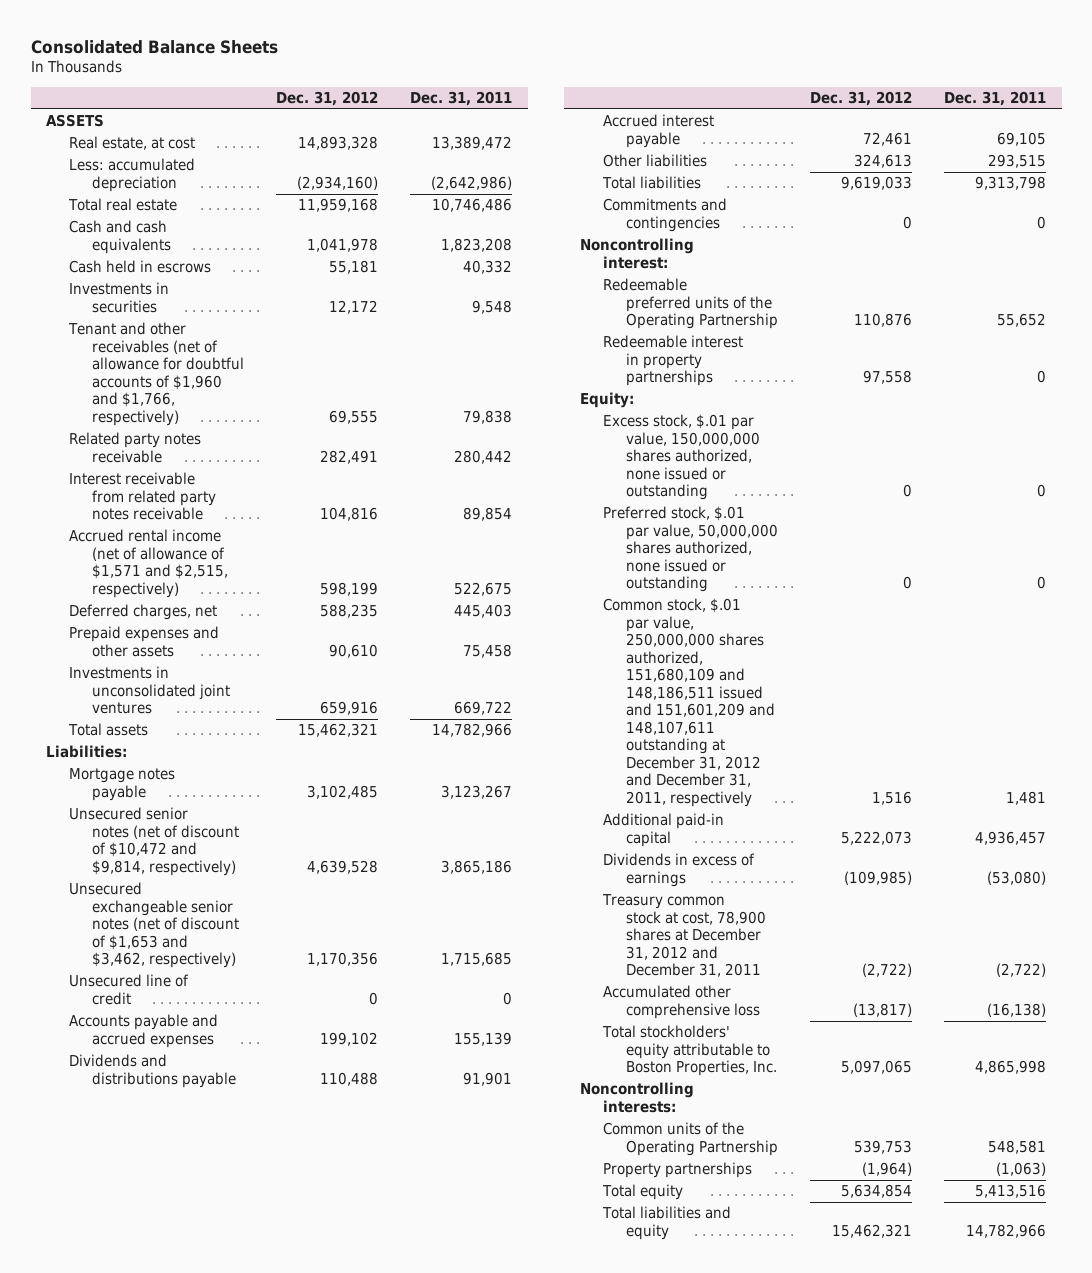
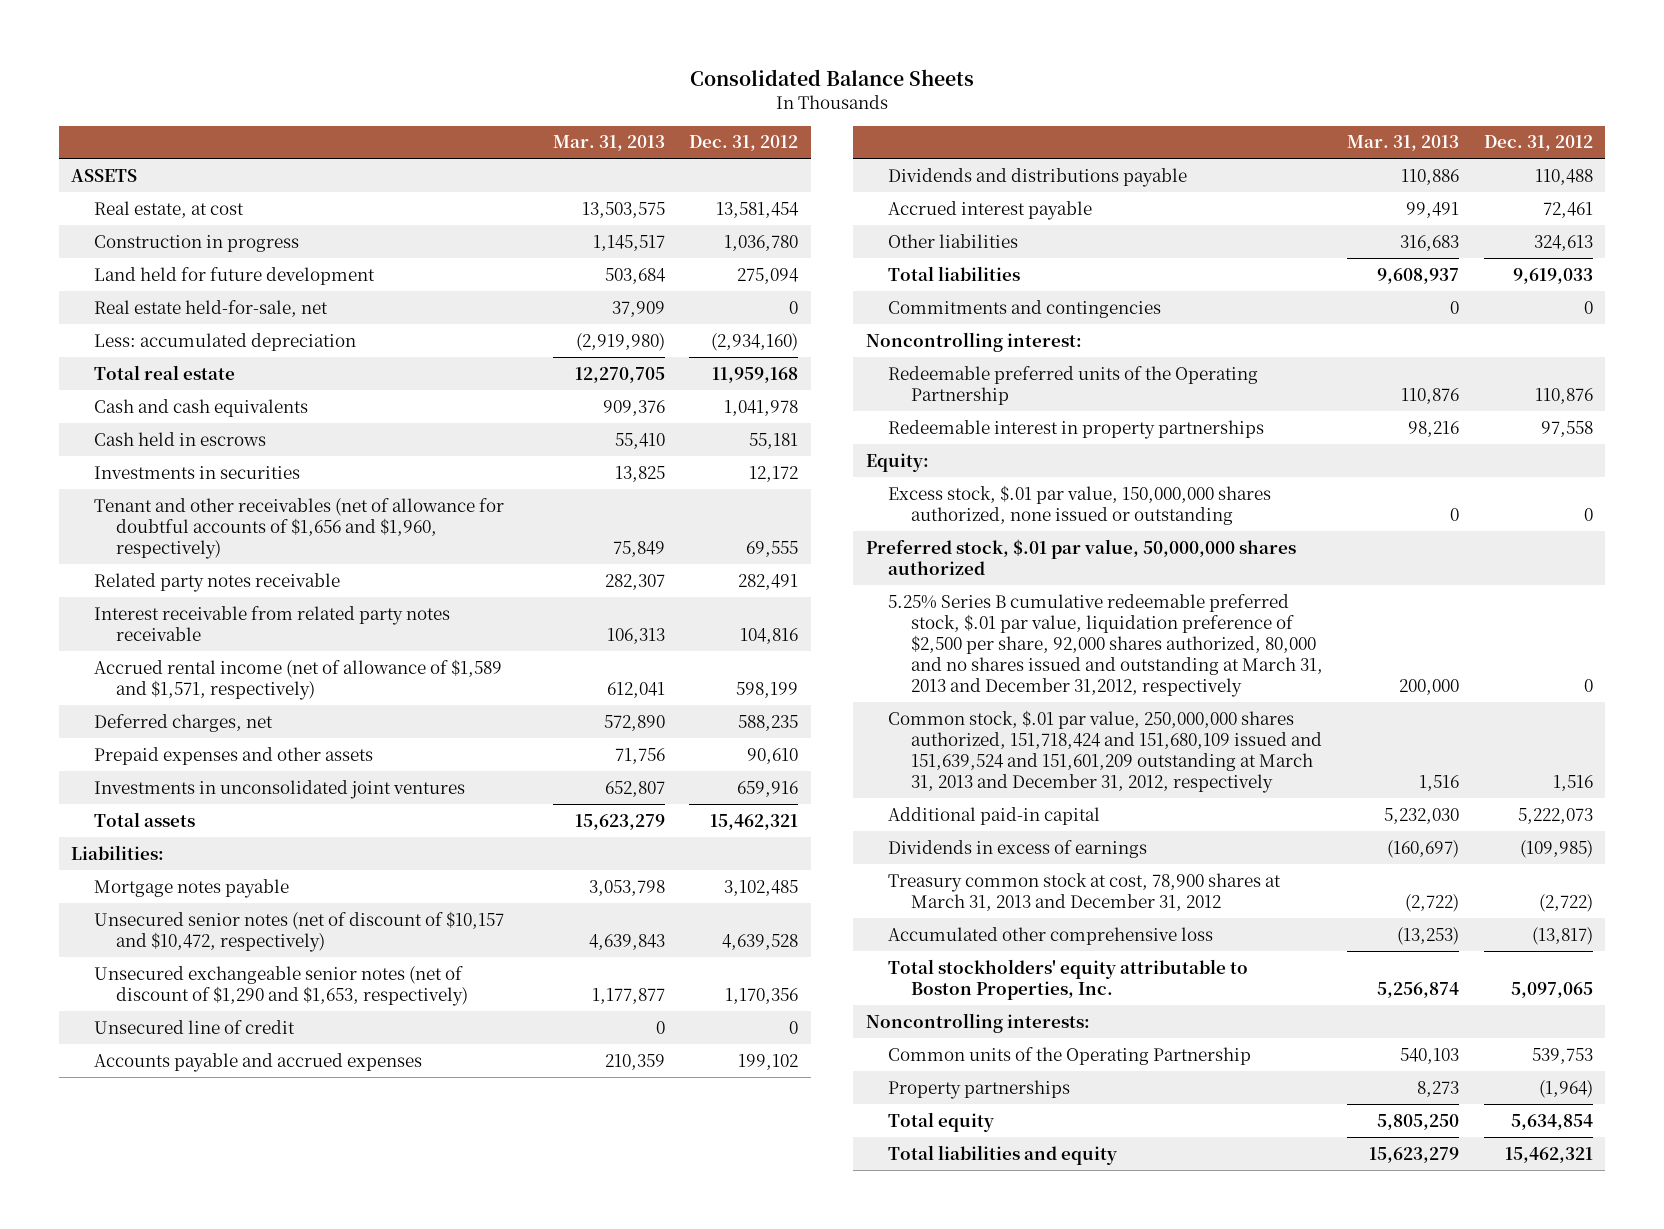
[410,91,513,107] Dec. 31, 2011 -> none
none -> [552,135,665,152] Mar. 31, 2013
[298,136,379,151] 14,893,328 -> [716,201,800,218] 13,581,454
none -> [93,234,299,252] Construction in progress
none -> [93,266,375,285] Land held for future development
none -> [93,299,328,317] Real estate held-for-sale, net
[68,322,245,426] Tenant and other receivables (net of allowance for doubtful accounts of $1,960 and $1,766, respectively) -> [93,497,504,559] Tenant and other receivables (net of allowance for doubtful accounts of $1,656 and $1,960, respectively)
[69,529,229,598] Accrued rental income (net of allowance of $1,571 and $2,515, respectively) -> [93,658,502,700] Accrued rental income (net of allowance of $1,589 and $1,571, respectively)
[69,807,240,876] Unsecured senior notes (net of discount of $10,472 and $9,814, respectively) -> [93,910,504,952] Unsecured senior notes (net of discount of $10,157 and $10,472, respectively)
[69,882,240,969] Unsecured exchangeable senior notes (net of discount of $1,653 and $3,462, respectively) -> [93,965,469,1006] Unsecured exchangeable senior notes (net of discount of $1,290 and $1,653, respectively)
none -> [865,538,1296,575] Preferred stock, $.01 par value, 50,000,000 shares authorized
[603,506,778,593] Preferred stock, $.01 par value, 50,000,000 shares authorized, none issued or outstanding -> [888,593,1323,697] 5.25% Series B cumulative redeemable preferred stock, $.01 par value, liquidation preference of $2,500 per share, 92,000 shares authorized, 80,000 and no shares issued and outstanding at March 31, 2013 and December 31,2012, respectively
[603,598,775,807] Common stock, $.01 par value, 250,000,000 shares authorized, 151,680,109 and 148,186,511 issued and 151,601,209 and 148,107,611 outstanding at December 31, 2012 and December 31, 2011, respectively -> [888,709,1322,793] Common stock, $.01 par value, 250,000,000 shares authorized, 151,718,424 and 151,680,109 issued and 151,639,524 and 151,601,209 outstanding at March 31, 2013 and December 31, 2012, respectively
[602,894,766,978] Treasury common stock at cost, 78,900 shares at December 31, 2012 and December 31, 2011 -> [888,872,1282,911] Treasury common stock at cost, 78,900 shares at March 31, 2013 and December 31, 2012

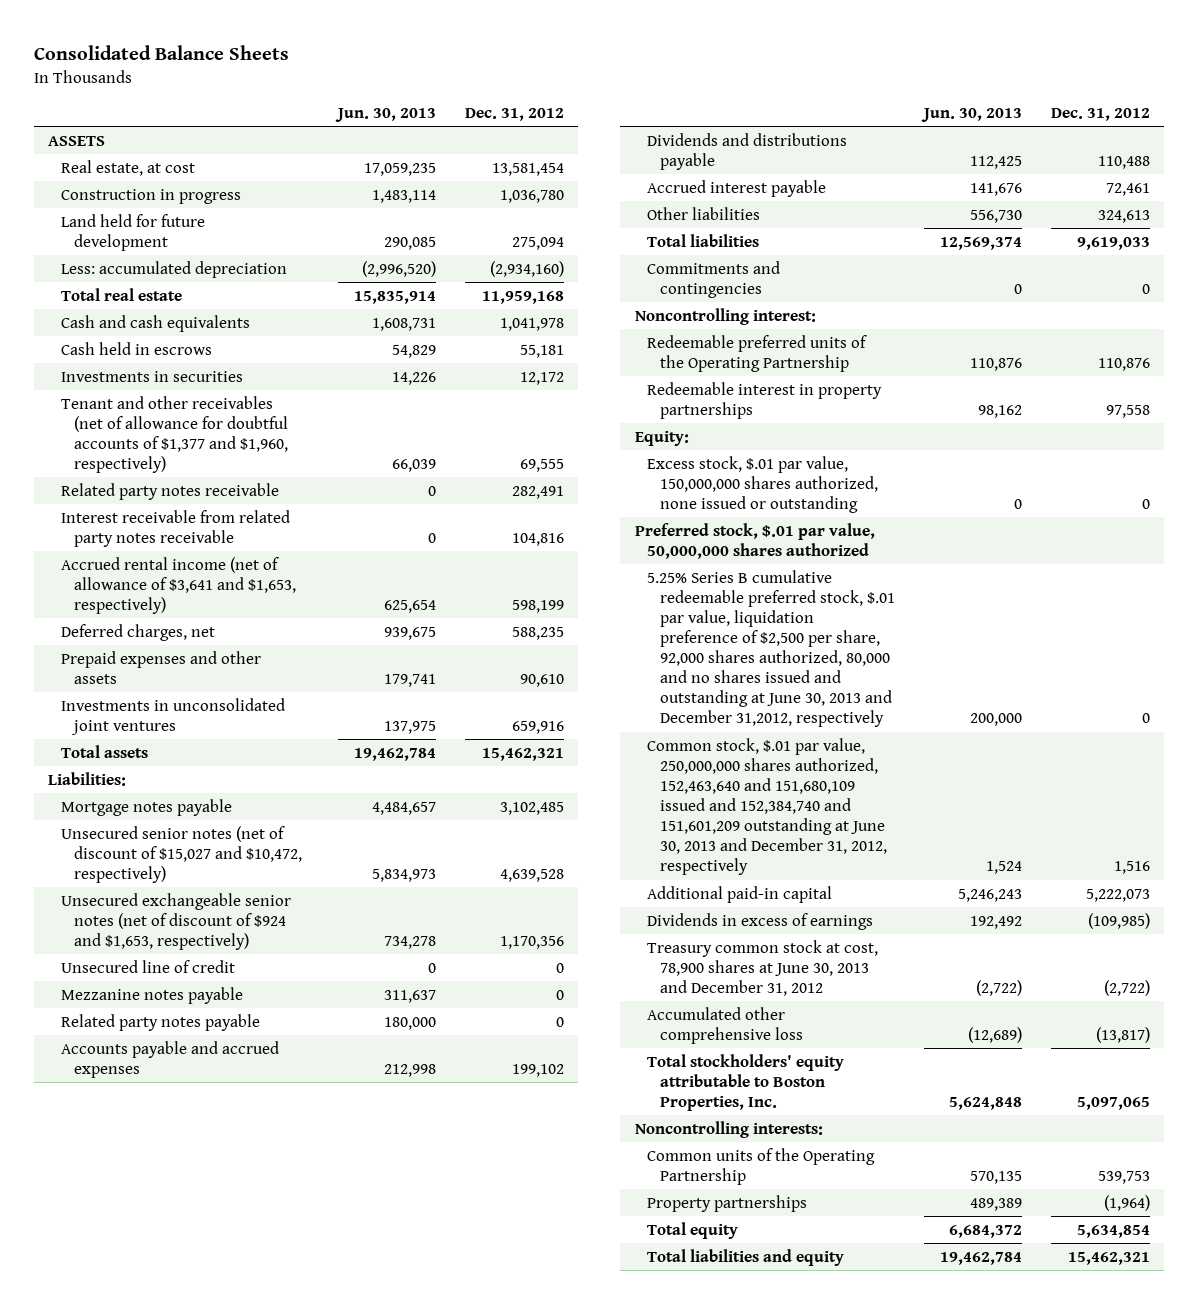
[552,135,665,152] Mar. 31, 2013 -> none
none -> [334,107,436,122] Jun. 30, 2013
[93,299,328,317] Real estate held-for-sale, net -> none
[93,497,504,559] Tenant and other receivables (net of allowance for doubtful accounts of $1,656 and $1,960, respectively) -> [61,395,288,473] Tenant and other receivables (net of allowance for doubtful accounts of $1,377 and $1,960, respectively)
[93,658,502,700] Accrued rental income (net of allowance of $1,589 and $1,571, respectively) -> [61,556,296,614] Accrued rental income (net of allowance of $3,641 and $1,653, respectively)
[93,910,504,952] Unsecured senior notes (net of discount of $10,157 and $10,472, respectively) -> [61,825,302,883] Unsecured senior notes (net of discount of $15,027 and $10,472, respectively)
[93,965,469,1006] Unsecured exchangeable senior notes (net of discount of $1,290 and $1,653, respectively) -> [61,892,292,950] Unsecured exchangeable senior notes (net of discount of $924 and $1,653, respectively)
none -> [61,986,244,1004] Mezzanine notes payable
none -> [61,1013,261,1031] Related party notes payable
[888,593,1323,697] 5.25% Series B cumulative redeemable preferred stock, $.01 par value, liquidation preference of $2,500 per share, 92,000 shares authorized, 80,000 and no shares issued and outstanding at March 31, 2013 and December 31,2012, respectively -> [647,569,895,728] 5.25% Series B cumulative redeemable preferred stock, $.01 par value, liquidation preference of $2,500 per share, 92,000 shares authorized, 80,000 and no shares issued and outstanding at June 30, 2013 and December 31,2012, respectively
[888,709,1322,793] Common stock, $.01 par value, 250,000,000 shares authorized, 151,718,424 and 151,680,109 issued and 151,639,524 and 151,601,209 outstanding at March 31, 2013 and December 31, 2012, respectively -> [647,737,887,876] Common stock, $.01 par value, 250,000,000 shares authorized, 152,463,640 and 151,680,109 issued and 152,384,740 and 151,601,209 outstanding at June 30, 2013 and December 31, 2012, respectively
[888,872,1282,911] Treasury common stock at cost, 78,900 shares at March 31, 2013 and December 31, 2012 -> [647,939,879,996] Treasury common stock at cost, 78,900 shares at June 30, 2013 and December 31, 2012

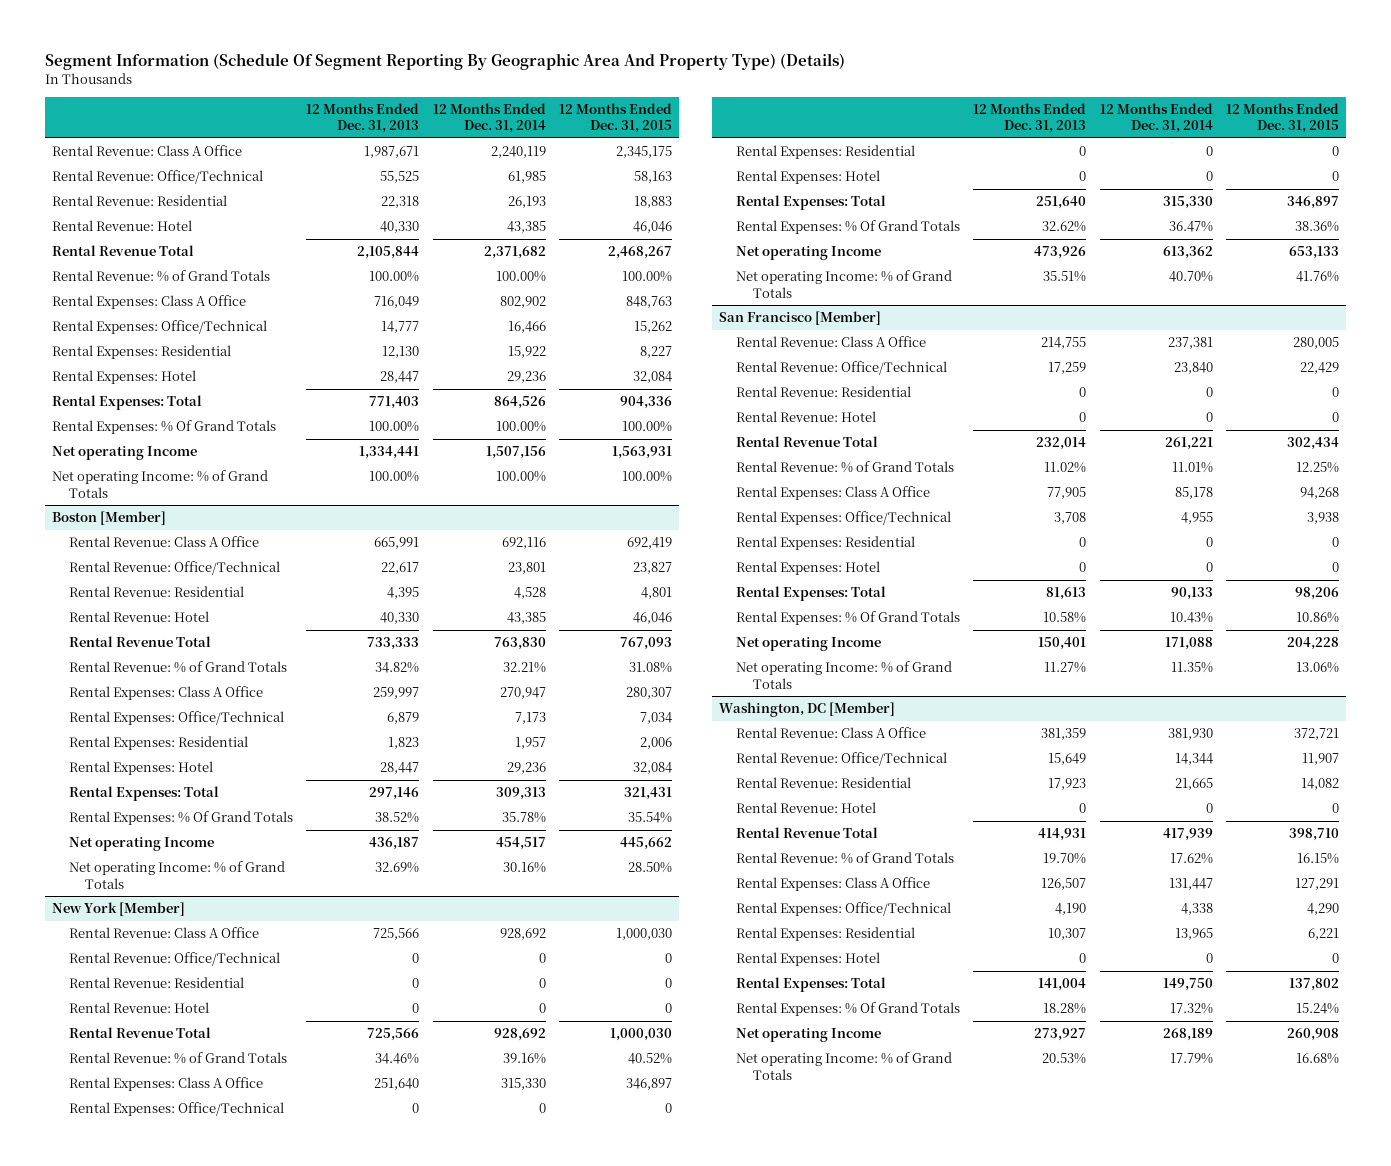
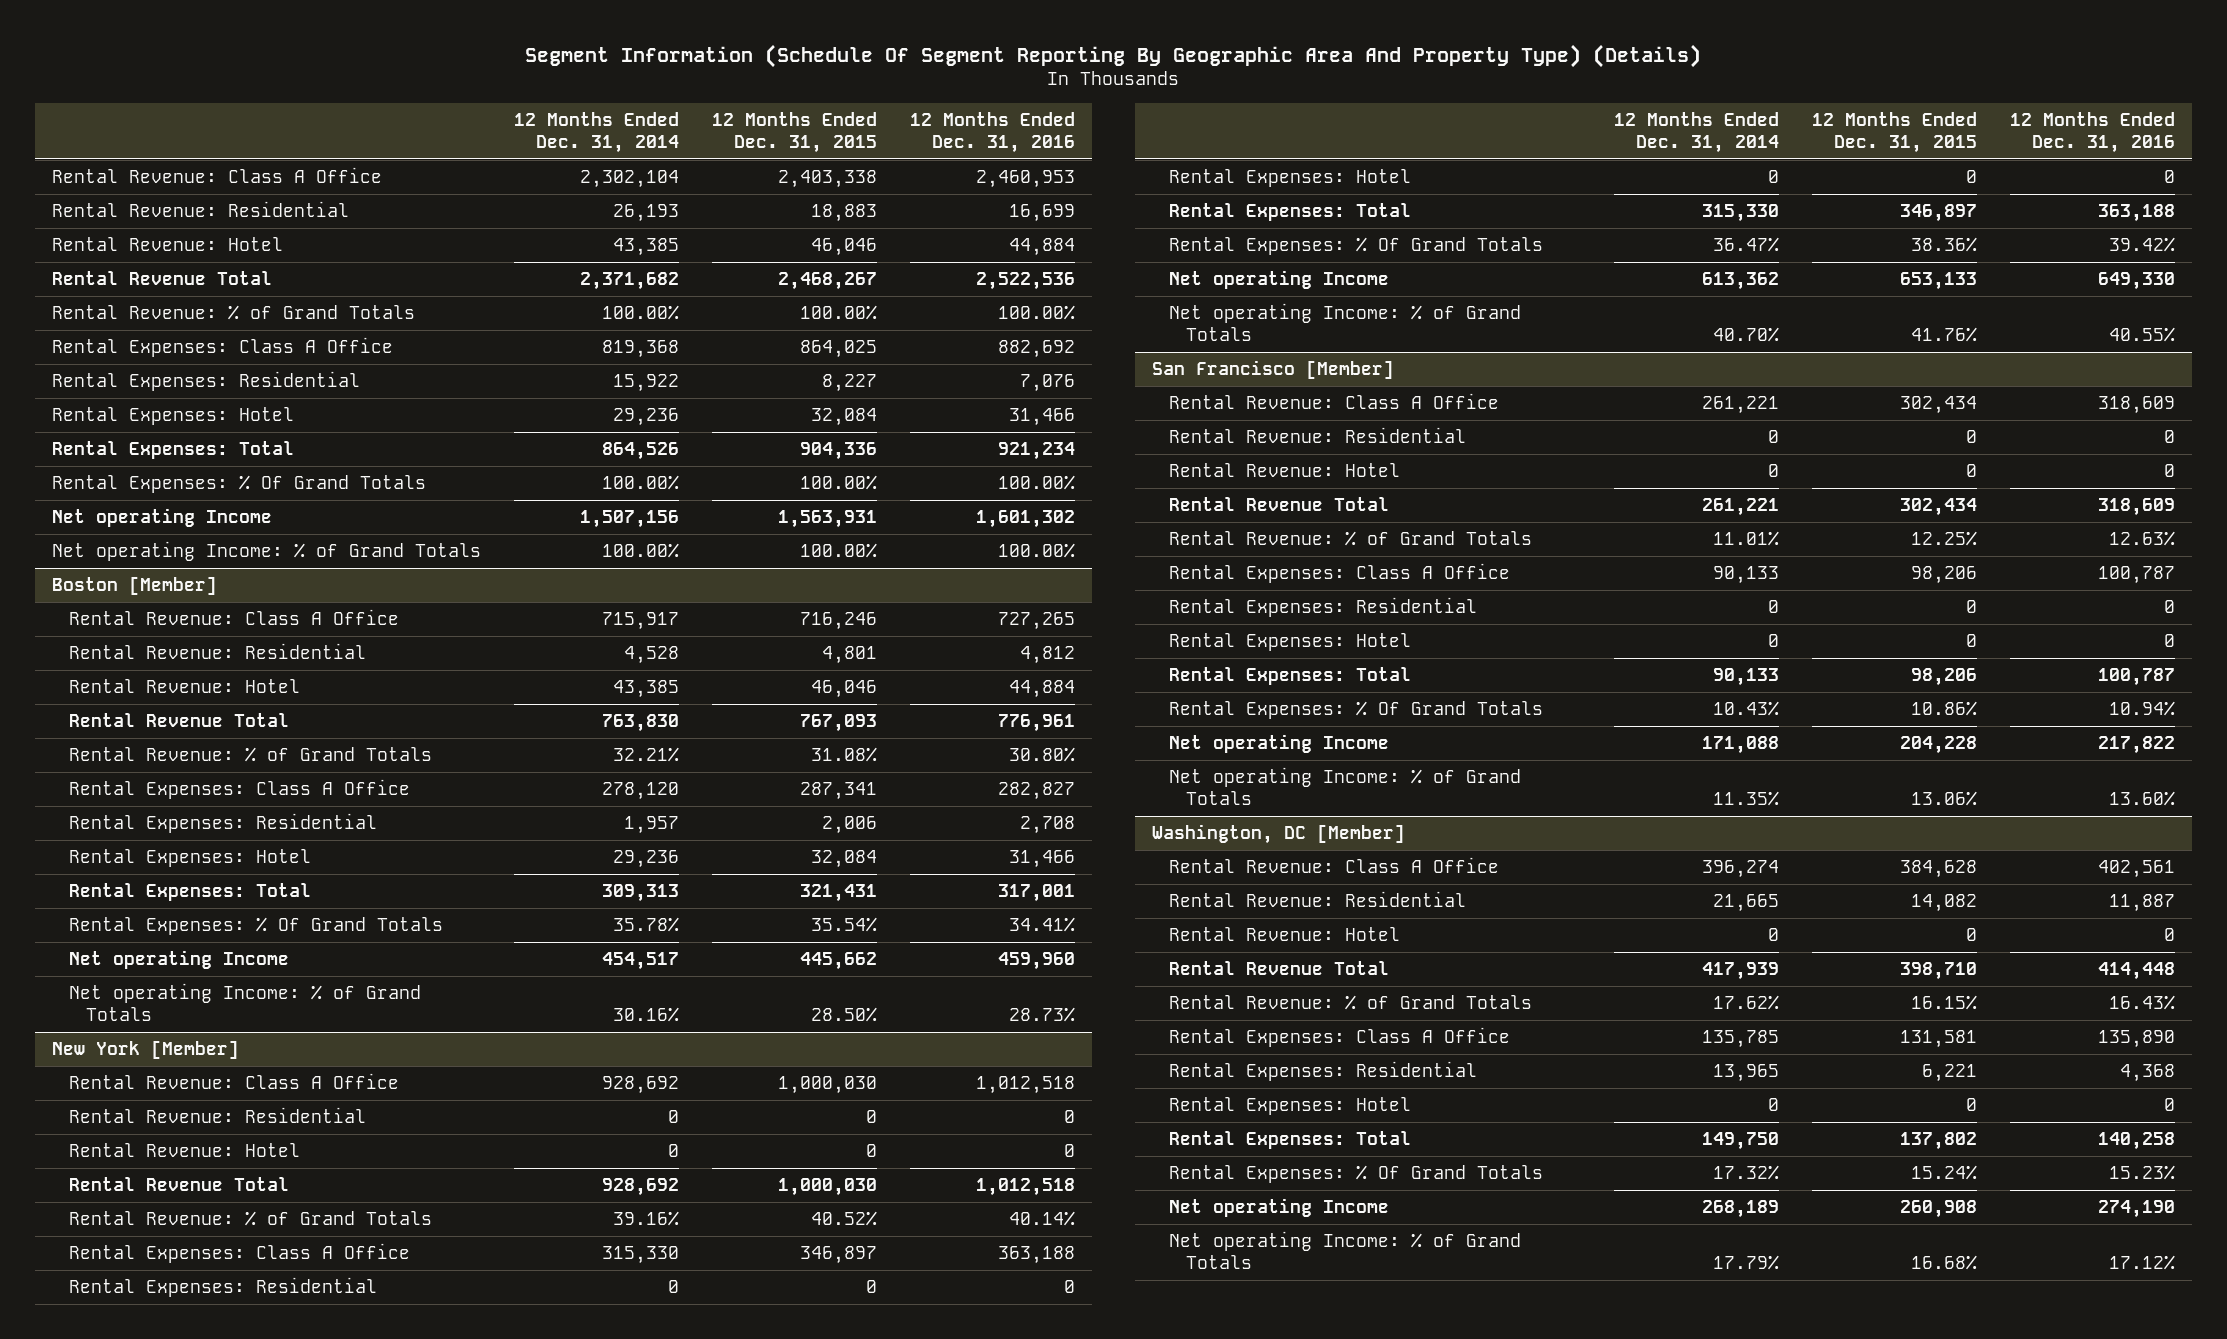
[306,102,420,134] 12 Months Ended Dec. 31, 2013 -> none
none -> [910,111,1076,154] 12 Months Ended Dec. 31, 2016
[51,170,263,185] Rental Revenue: Office/Technical -> none
[490,146,546,159] 2,240,119 -> [579,169,679,188] 2,302,104
[616,146,673,159] 2,345,175 -> [778,169,878,188] 2,403,338
[51,320,267,335] Rental Expenses: Office/Technical -> none
[499,296,546,309] 802,902 -> [601,339,679,358] 819,368
[626,296,673,309] 848,763 -> [800,339,878,358] 864,025
[68,561,280,576] Rental Revenue: Office/Technical -> none
[501,537,546,550] 692,116 -> [601,611,679,630] 715,917
[627,537,673,550] 692,419 -> [800,611,878,630] 716,246
[68,711,284,726] Rental Expenses: Office/Technical -> none
[499,687,546,700] 270,947 -> [601,781,679,800] 278,120
[626,687,673,700] 280,307 -> [800,781,878,800] 287,341
[68,952,280,967] Rental Revenue: Office/Technical -> none
[68,1102,284,1117] Rental Expenses: Office/Technical -> none
[735,361,947,376] Rental Revenue: Office/Technical -> none
[1167,337,1213,350] 237,381 -> [1701,395,1779,414] 261,221
[1293,337,1340,350] 280,005 -> [1899,395,1977,414] 302,434
[735,511,951,526] Rental Expenses: Office/Technical -> none
[1174,487,1213,500] 85,178 -> [1712,565,1779,584] 90,133
[1300,487,1340,500] 94,268 -> [1910,565,1977,584] 98,206
[735,752,947,767] Rental Revenue: Office/Technical -> none
[1167,728,1213,741] 381,930 -> [1701,859,1779,878] 396,274
[1294,728,1340,741] 372,721 -> [1899,859,1977,878] 384,628
[735,902,951,917] Rental Expenses: Office/Technical -> none
[1168,878,1213,891] 131,447 -> [1701,1029,1779,1048] 135,785
[1295,878,1340,891] 127,291 -> [1899,1029,1977,1048] 131,581

